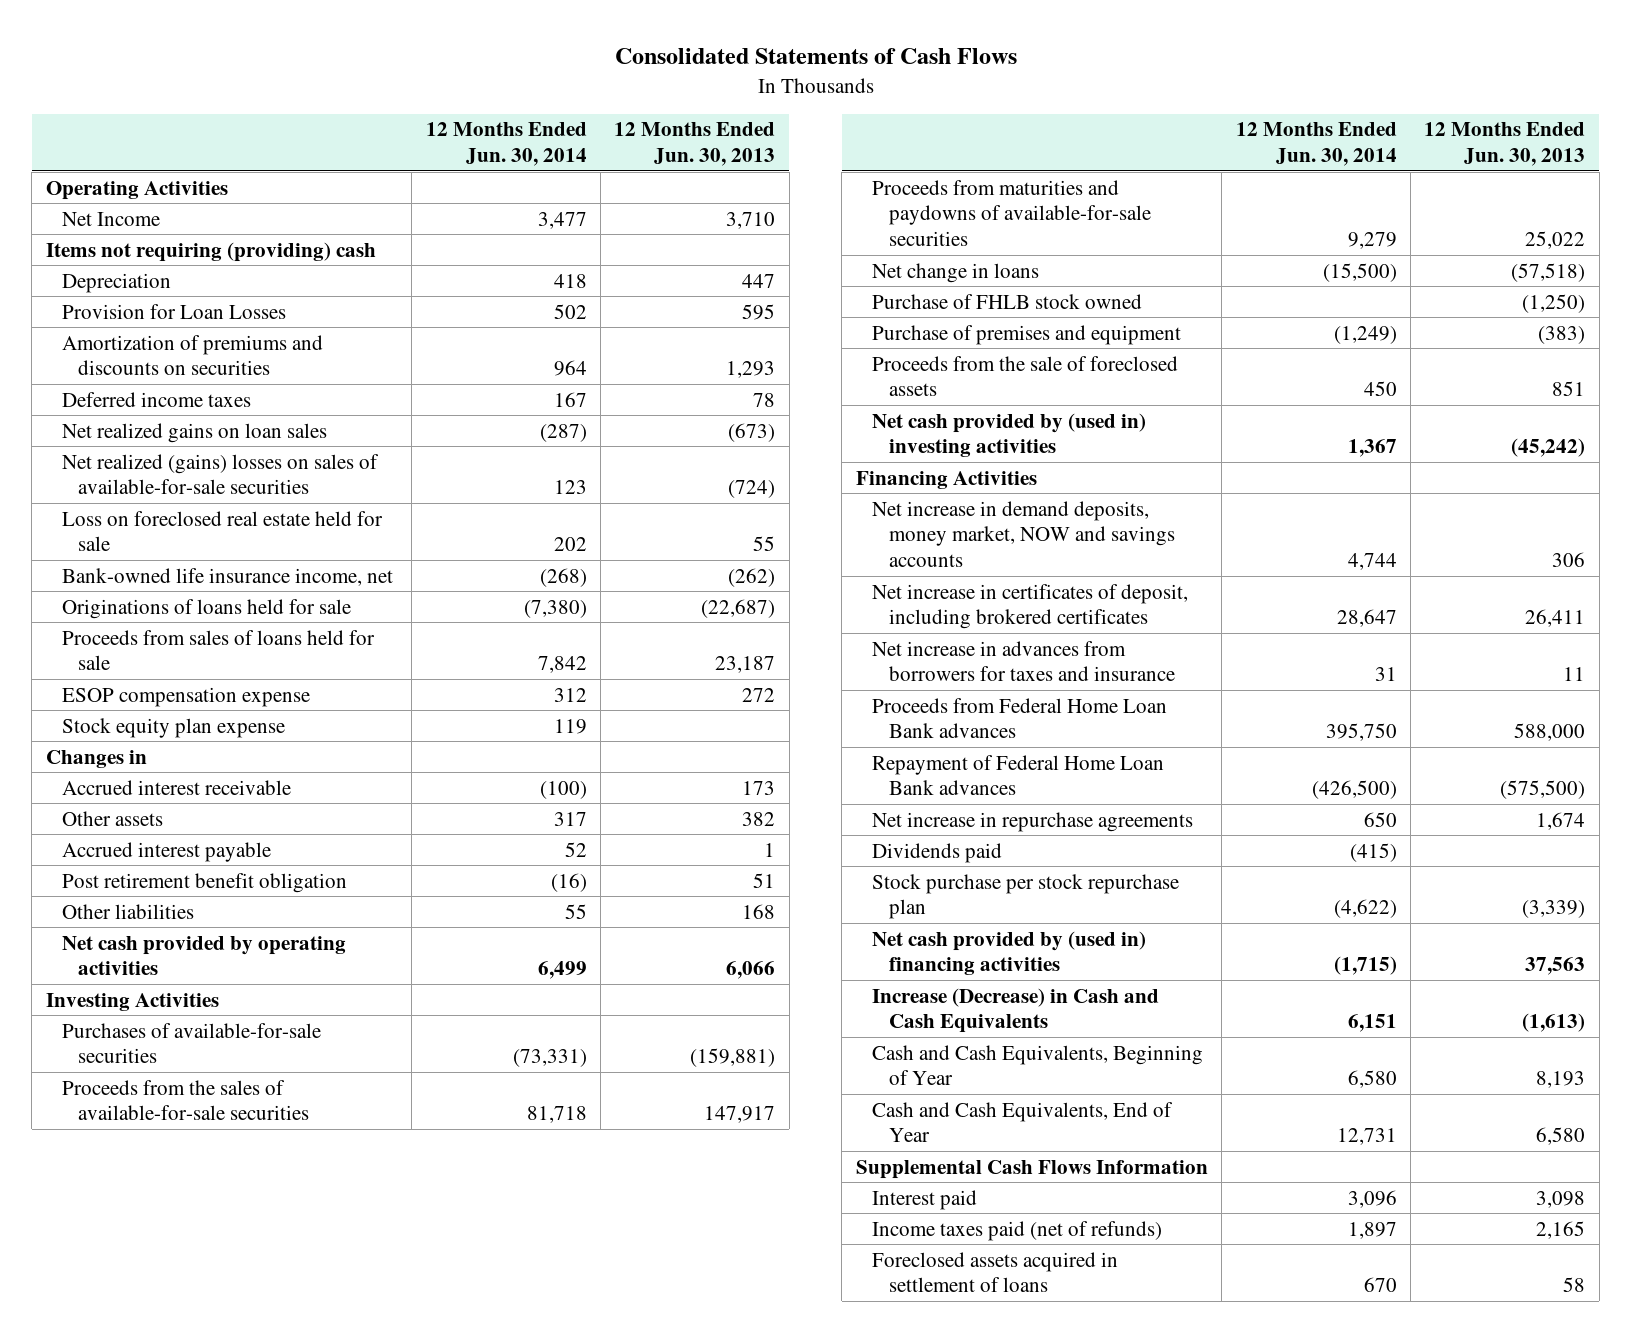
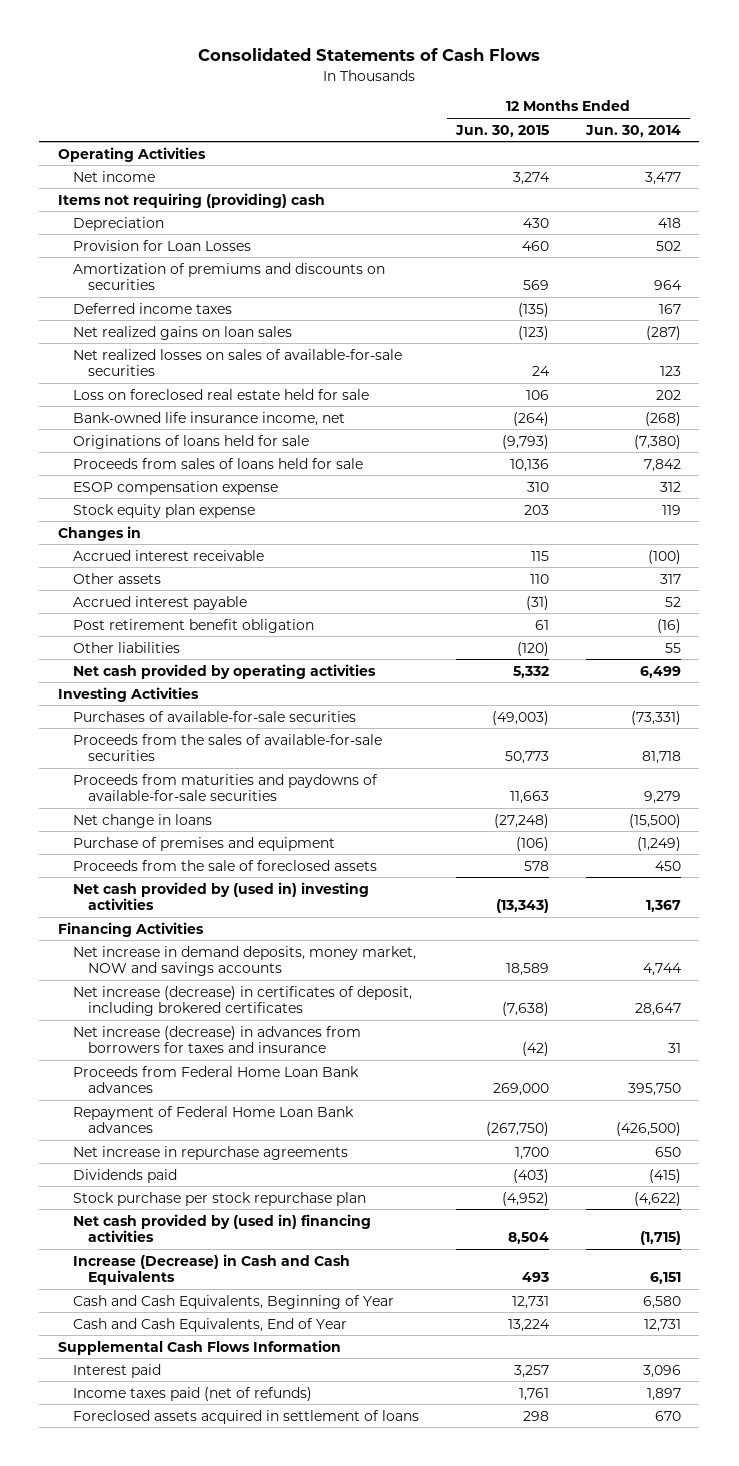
[614,122,776,167] 12 Months Ended Jun. 30, 2013 -> none
none -> [454,124,549,137] Jun. 30, 2015
[62,211,161,226] Net Income -> [72,170,155,182] Net income
[62,453,380,495] Net realized (gains) losses on sales of available-for-sale securities -> [72,348,402,377] Net realized losses on sales of available-for-sale securities
[872,293,1143,309] Purchase of FHLB stock owned -> none
[872,583,1189,630] Net increase in certificates of deposit, including brokered certificates -> [72,985,412,1017] Net increase (decrease) in certificates of deposit, including brokered certificates
[872,640,1175,682] Net increase in advances from borrowers for taxes and insurance -> [72,1025,361,1054] Net increase (decrease) in advances from borrowers for taxes and insurance

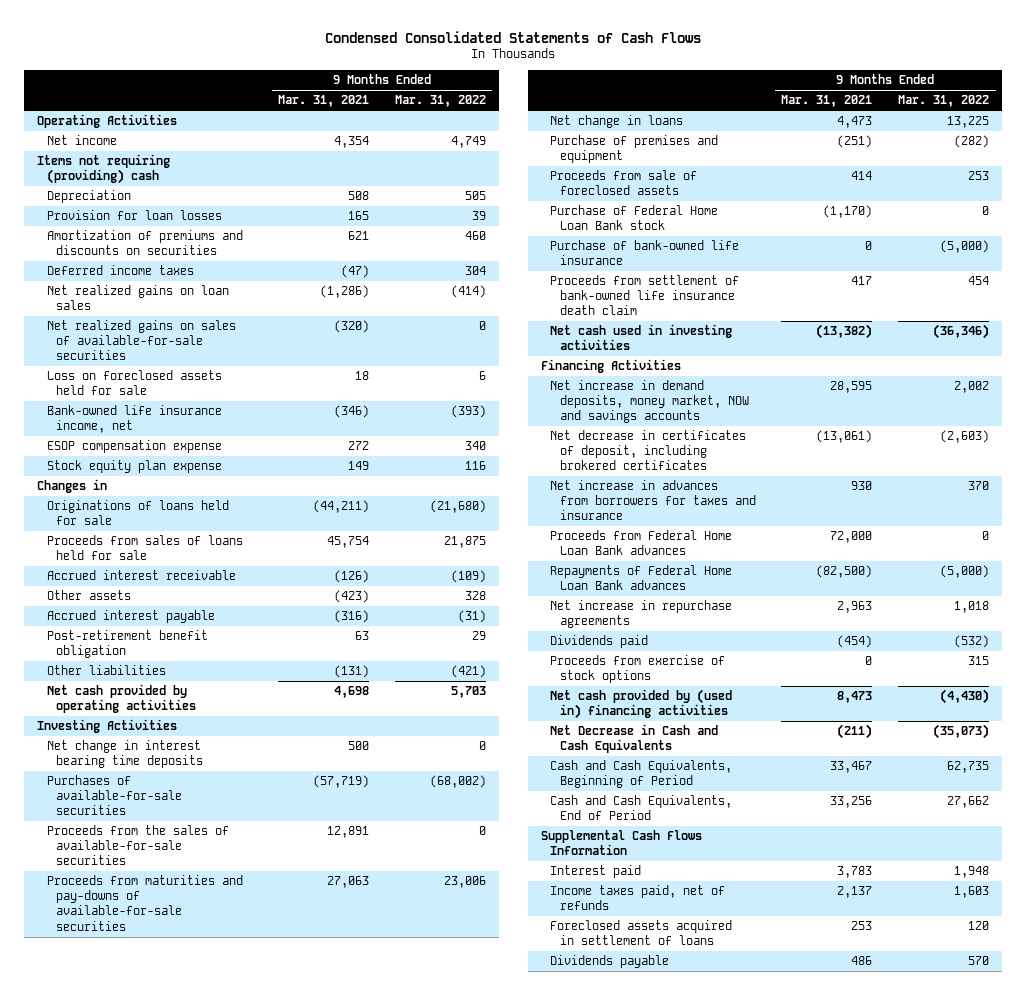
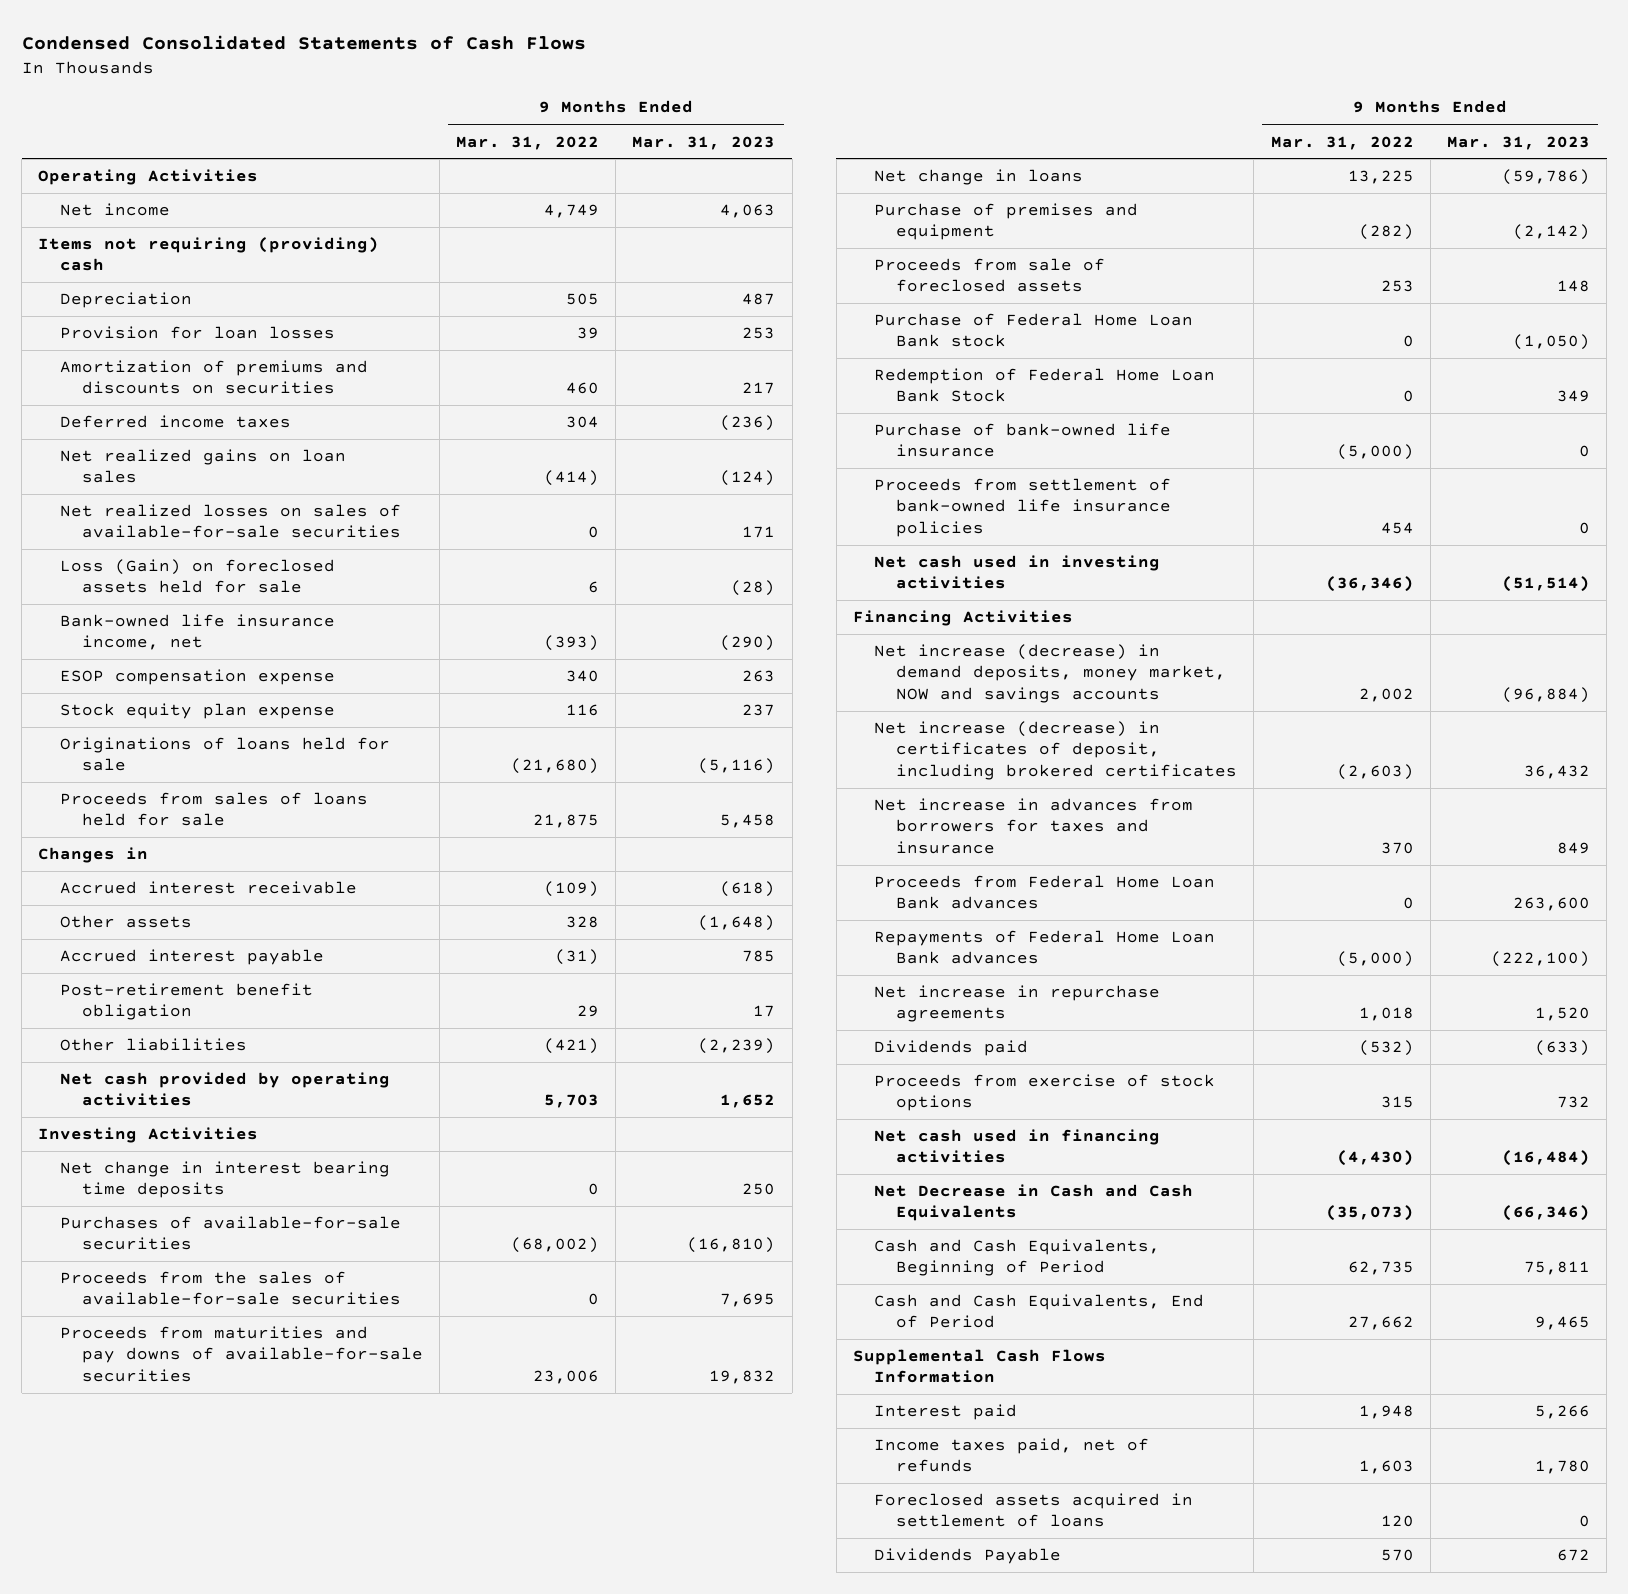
[277,95,369,108] Mar. 31, 2021 -> none
none -> [632,135,776,150] Mar. 31, 2023
[46,320,236,361] Net realized gains on sales of available-for-sale securities -> [60,504,402,539] Net realized losses on sales of available-for-sale securities
[46,370,222,396] Loss on foreclosed assets held for sale -> [60,559,336,594] Loss (Gain) on foreclosed assets held for sale
[37,479,108,494] Changes in -> [38,847,149,864] Changes in
[46,875,243,931] Proceeds from maturities and pay-downs of available-for-sale securities -> [60,1326,423,1382] Proceeds from maturities and pay downs of available-for-sale securities
none -> [874,368,1216,403] Redemption of Federal Home Loan Bank Stock
[550,275,740,316] Proceeds from settlement of bank-owned life insurance death claim -> [874,478,1172,537] Proceeds from settlement of bank-owned life insurance policies
[550,380,749,424] Net increase in demand deposits, money market, NOW and savings accounts -> [874,644,1227,703] Net increase (decrease) in demand deposits, money market, NOW and savings accounts
[550,430,747,471] Net decrease in certificates of deposit, including brokered certificates -> [874,721,1238,780] Net increase (decrease) in certificates of deposit, including brokered certificates
[550,689,733,720] Net cash provided by (used in) financing activities -> [874,1129,1161,1164] Net cash used in financing activities
[550,955,670,969] Dividends payable -> [874,1548,1062,1565] Dividends Payable

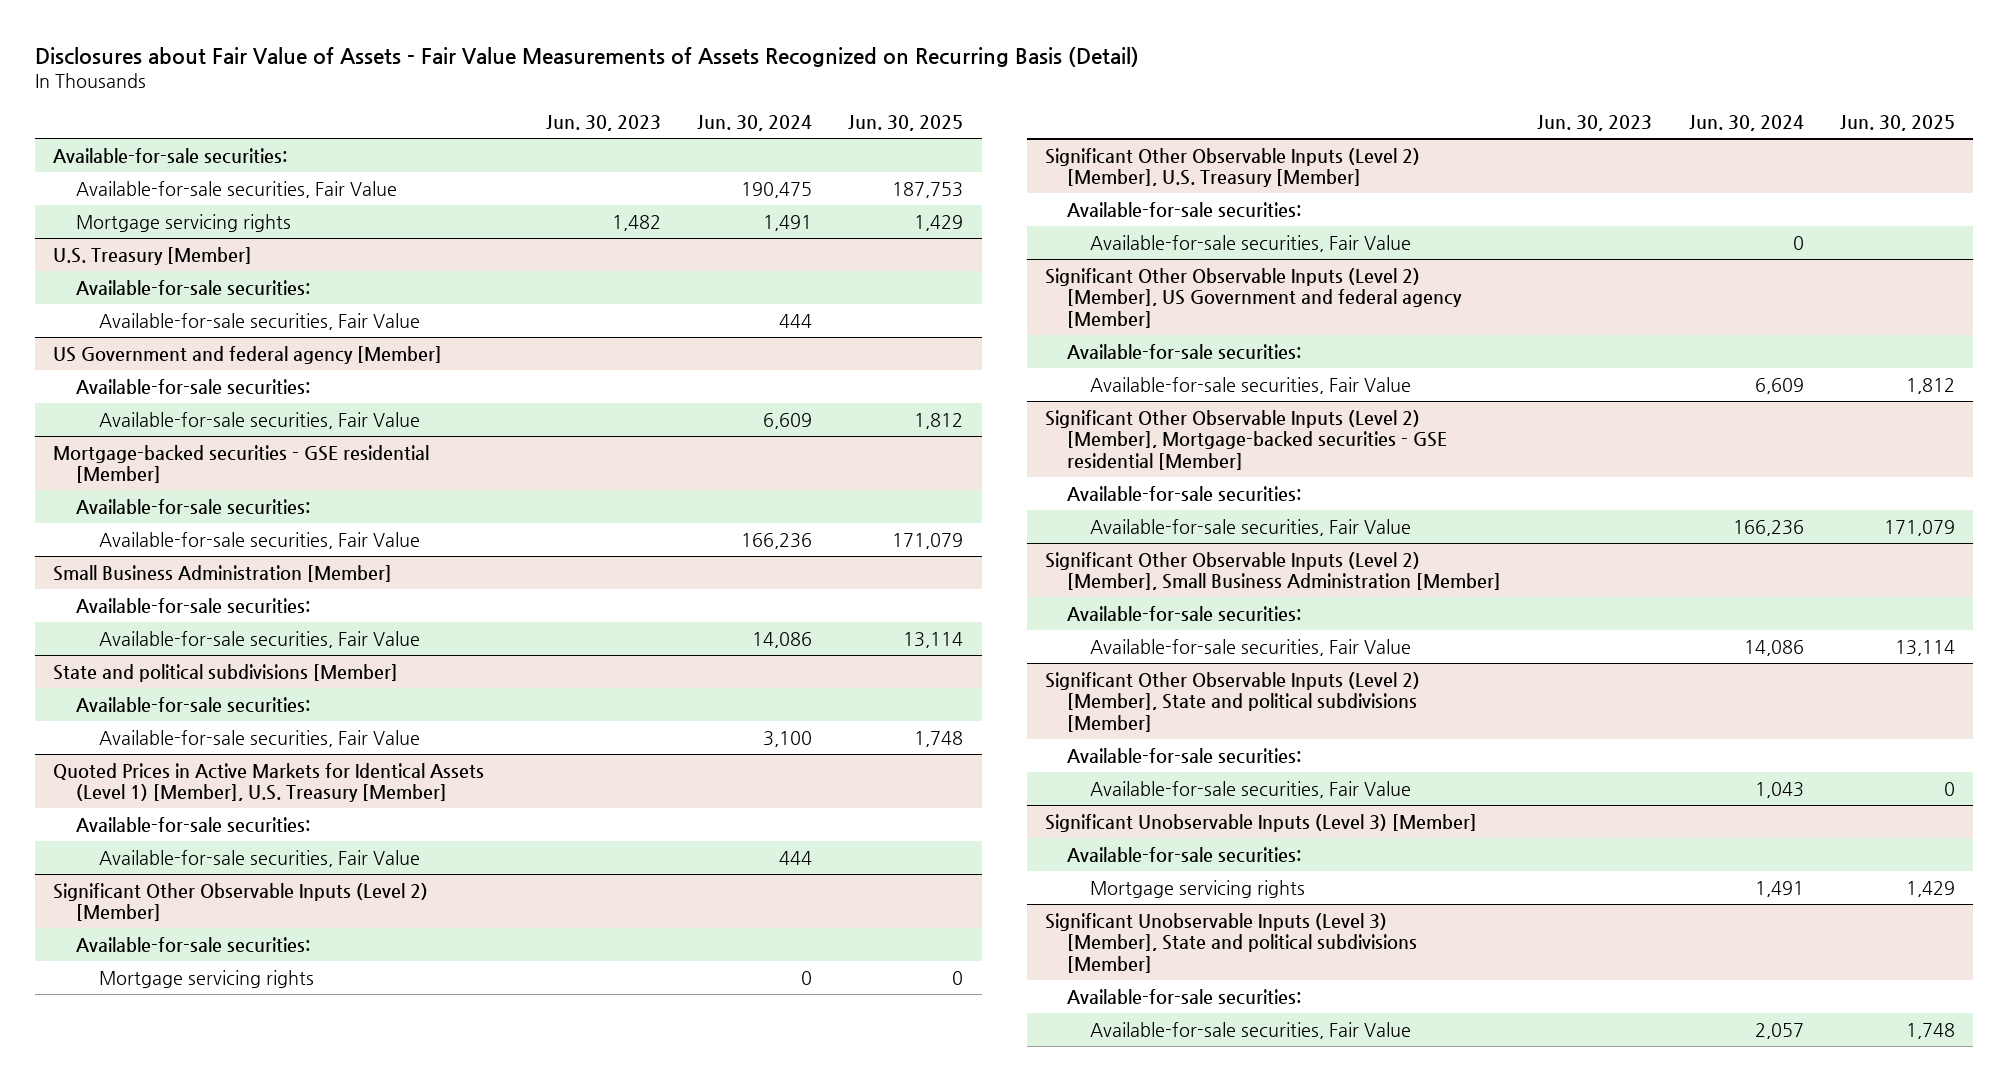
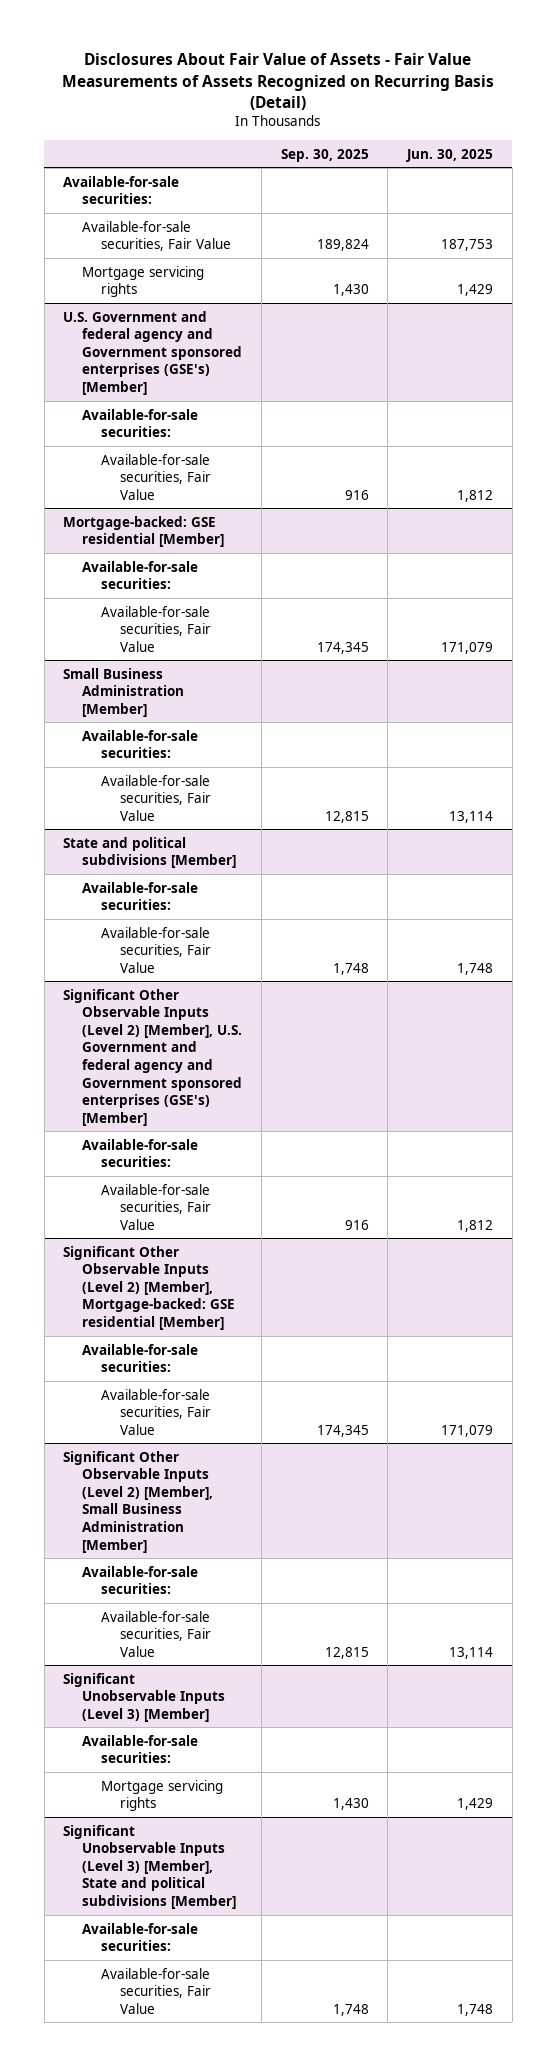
[35,47,1140,68] Disclosures about Fair Value of Assets - Fair Value Measurements of Assets Recognized on Recurring Basis (Detail) -> [62,53,495,110] Disclosures About Fair Value of Assets - Fair Value Measurements of Assets Recognized on Recurring Basis (Detail)
[546,115,662,132] Jun. 30, 2023 -> none
[697,115,813,132] Jun. 30, 2024 -> none
none -> [280,148,369,162] Sep. 30, 2025
[53,246,253,265] U.S. Treasury [Member] -> none
[75,279,310,296] Available-for-sale securities: -> none
[98,312,420,330] Available-for-sale securities, Fair Value -> none
[53,345,443,364] US Government and federal agency [Member] -> [63,310,243,395] U.S. Government and federal agency and Government sponsored enterprises (GSE's) [Member]
[53,444,430,484] Mortgage-backed securities - GSE residential [Member] -> [63,515,225,548] Mortgage-backed: GSE residential [Member]
[53,762,485,803] Quoted Prices in Active Markets for Identical Assets (Level 1) [Member], U.S. Treasury [Member] -> none
[75,816,310,833] Available-for-sale securities: -> none
[98,849,420,867] Available-for-sale securities, Fair Value -> none
[53,882,429,922] Significant Other Observable Inputs (Level 2) [Member] -> none
[75,936,310,953] Available-for-sale securities: -> none
[98,969,314,988] Mortgage servicing rights -> none
[1044,147,1420,188] Significant Other Observable Inputs (Level 2) [Member], U.S. Treasury [Member] -> none
[1067,201,1302,218] Available-for-sale securities: -> none
[1089,234,1411,252] Available-for-sale securities, Fair Value -> none
[1044,267,1463,328] Significant Other Observable Inputs (Level 2) [Member], US Government and federal agency [Member] -> [63,988,243,1126] Significant Other Observable Inputs (Level 2) [Member], U.S. Government and federal agency and Government sponsored enterprises (GSE's) [Member]
[1044,409,1448,470] Significant Other Observable Inputs (Level 2) [Member], Mortgage-backed securities - GSE residential [Member] -> [63,1245,236,1330] Significant Other Observable Inputs (Level 2) [Member], Mortgage-backed: GSE residential [Member]
[1044,671,1420,732] Significant Other Observable Inputs (Level 2) [Member], State and political subdivisions [Member] -> none
[1067,747,1302,764] Available-for-sale securities: -> none
[1089,780,1411,798] Available-for-sale securities, Fair Value -> none

